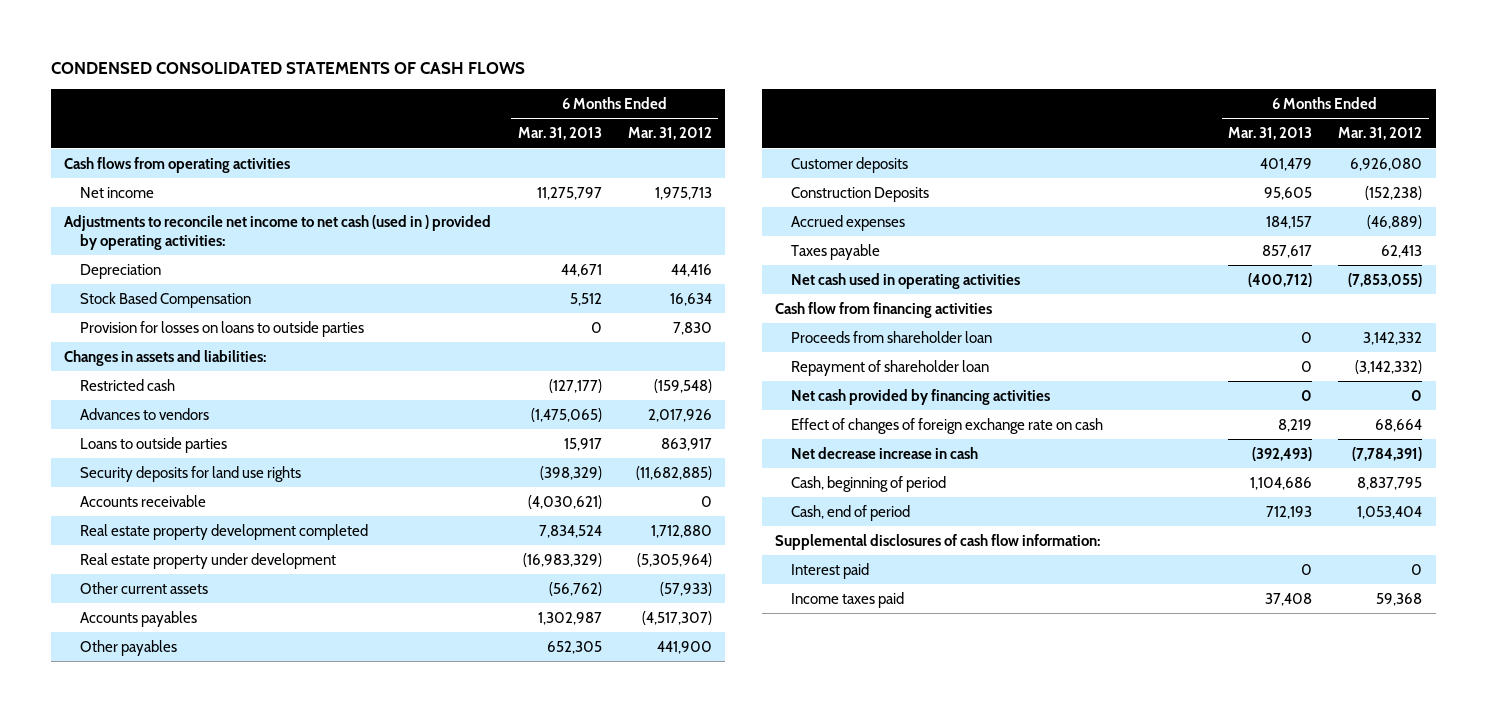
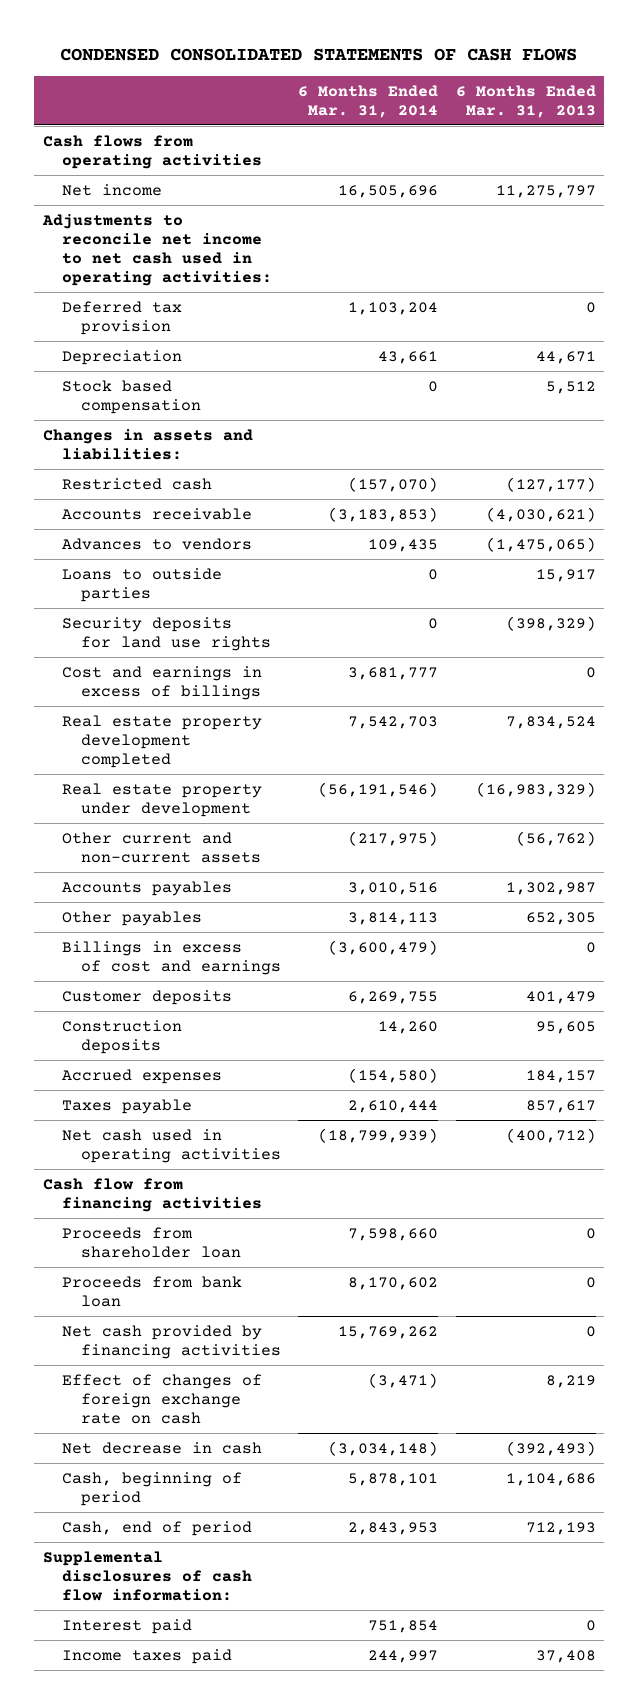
[627,127,712,141] Mar. 31, 2012 -> none
none -> [298,84,439,118] 6 Months Ended Mar. 31, 2014
[64,214,492,250] Adjustments to reconcile net income to net cash (used in ) provided by operating activities: -> [42,213,272,286] Adjustments to reconcile net income to net cash used in operating activities:
none -> [61,300,182,335] Deferred tax provision
[80,320,365,337] Provision for losses on loans to outside parties -> none
[80,291,252,308] Stock Based Compensation -> [61,379,201,414] Stock based compensation
[80,494,207,507] Accounts receivable -> [61,507,252,520] Accounts receivable
none -> [61,665,262,700] Cost and earnings in excess of billings
[80,581,209,594] Other current assets -> [61,831,261,863] Other current and non-current assets
none -> [61,940,281,975] Billings in excess of cost and earnings
[791,186,930,202] Construction Deposits -> [61,1019,182,1054] Construction deposits
[791,359,990,376] Repayment of shareholder loan -> none
none -> [61,1275,242,1307] Proceeds from bank loan
[791,446,979,459] Net decrease increase in cash -> [61,1441,262,1454] Net decrease in cash

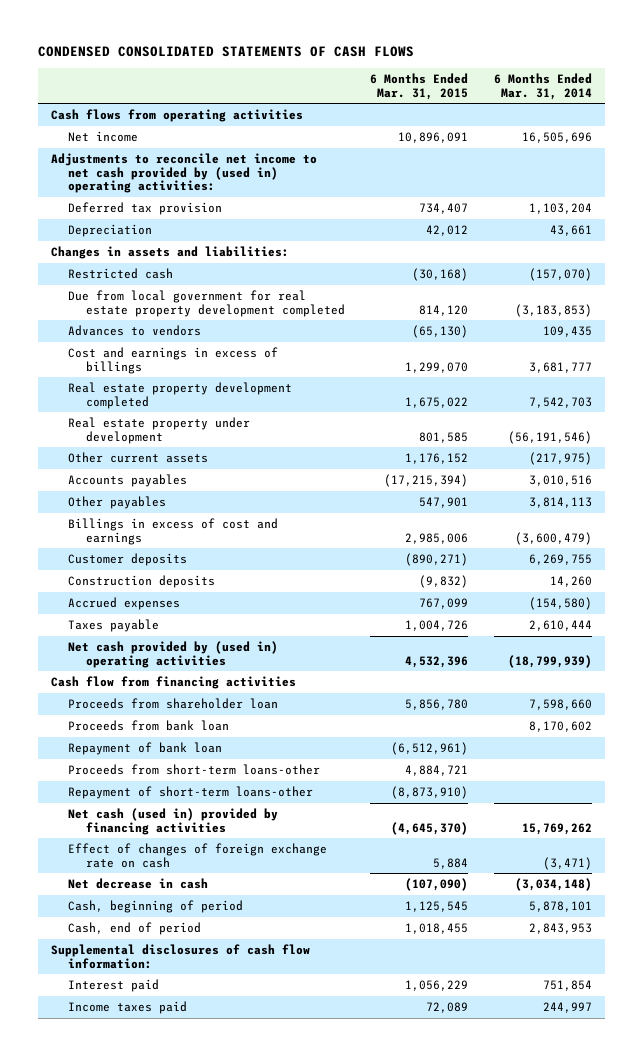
[455,84,596,118] 6 Months Ended Mar. 31, 2013 -> none
none -> [370,73,469,100] 6 Months Ended Mar. 31, 2015
[42,213,272,286] Adjustments to reconcile net income to net cash used in operating activities: -> [50,152,317,194] Adjustments to reconcile net income to net cash provided by (used in) operating activities:
[61,379,201,414] Stock based compensation -> none
[61,507,252,520] Accounts receivable -> [68,289,345,317] Due from local government for real estate property development completed
[61,567,222,602] Loans to outside parties -> none
[61,616,271,651] Security deposits for land use rights -> none
[61,831,261,863] Other current and non-current assets -> [68,451,209,463] Other current assets
[61,1128,281,1163] Net cash used in operating activities -> [68,640,279,668] Net cash provided by (used in) operating activities
none -> [68,741,223,755] Repayment of bank loan
none -> [68,763,321,775] Proceeds from short-term loans-other
none -> [68,785,314,799] Repayment of short-term loans-other
[61,1324,281,1359] Net cash provided by financing activities -> [68,807,279,835] Net cash (used in) provided by financing activities

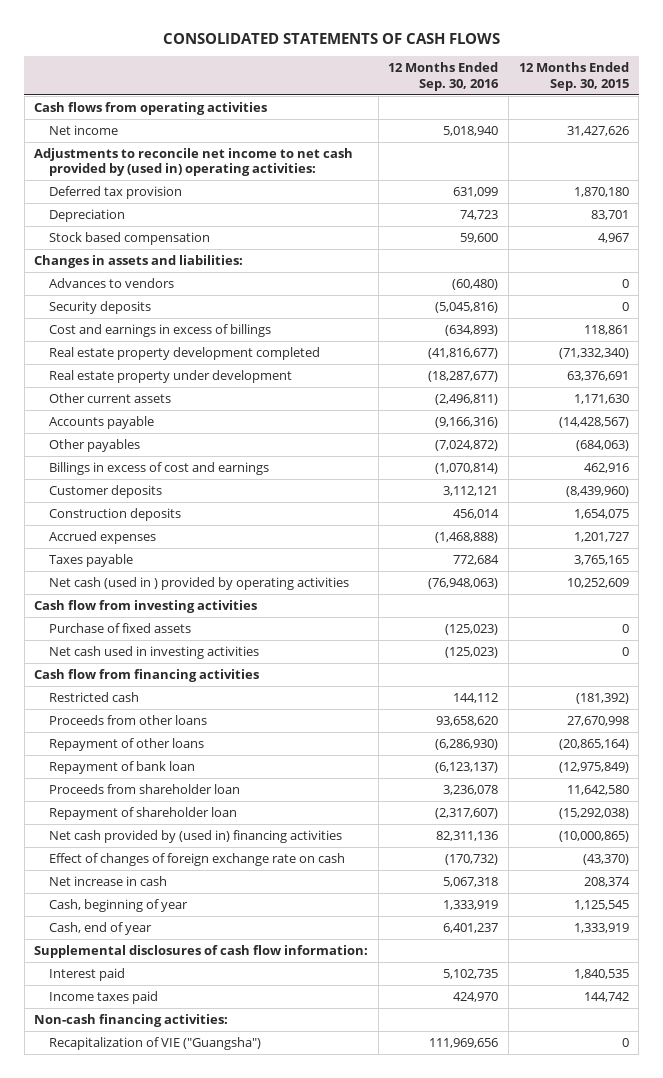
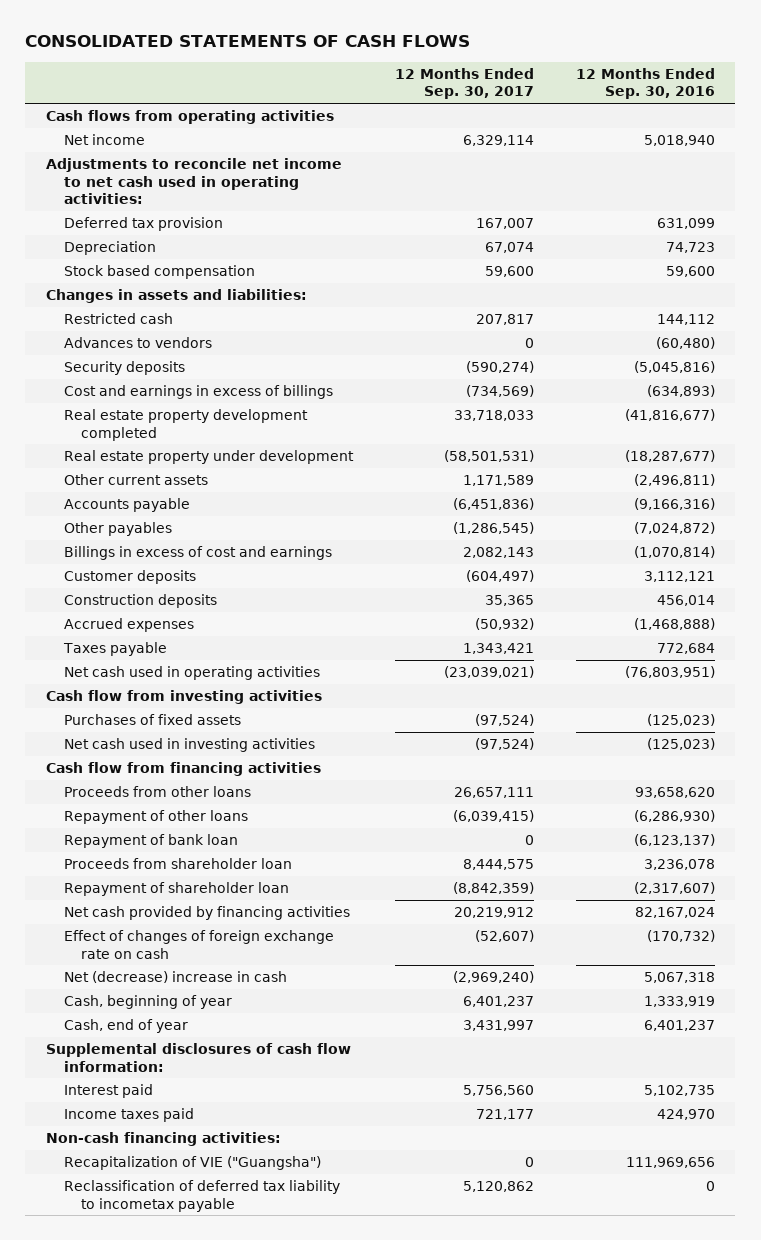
[518,62,629,91] 12 Months Ended Sep. 30, 2015 -> none
none -> [394,67,534,100] 12 Months Ended Sep. 30, 2017
[34,147,354,177] Adjustments to reconcile net income to net cash provided by (used in) operating activities: -> [46,158,343,205] Adjustments to reconcile net income to net cash used in operating activities:
[49,691,140,702] Restricted cash -> [63,313,173,325] Restricted cash
[49,576,350,590] Net cash (used in ) provided by operating activities -> [63,666,320,681] Net cash used in operating activities
[428,577,499,589] (76,948,063) -> [624,666,715,679] (76,803,951)
[49,622,192,633] Purchase of fixed assets -> [63,714,241,726] Purchases of fixed assets
[49,829,343,843] Net cash provided by (used in) financing activities -> [63,906,350,921] Net cash provided by financing activities
[436,830,499,841] 82,311,136 -> [634,907,715,919] 82,167,024
[49,875,168,886] Net increase in cash -> [63,971,287,984] Net (decrease) increase in cash
none -> [63,1180,340,1212] Reclassification of deferred tax liability to incometax payable

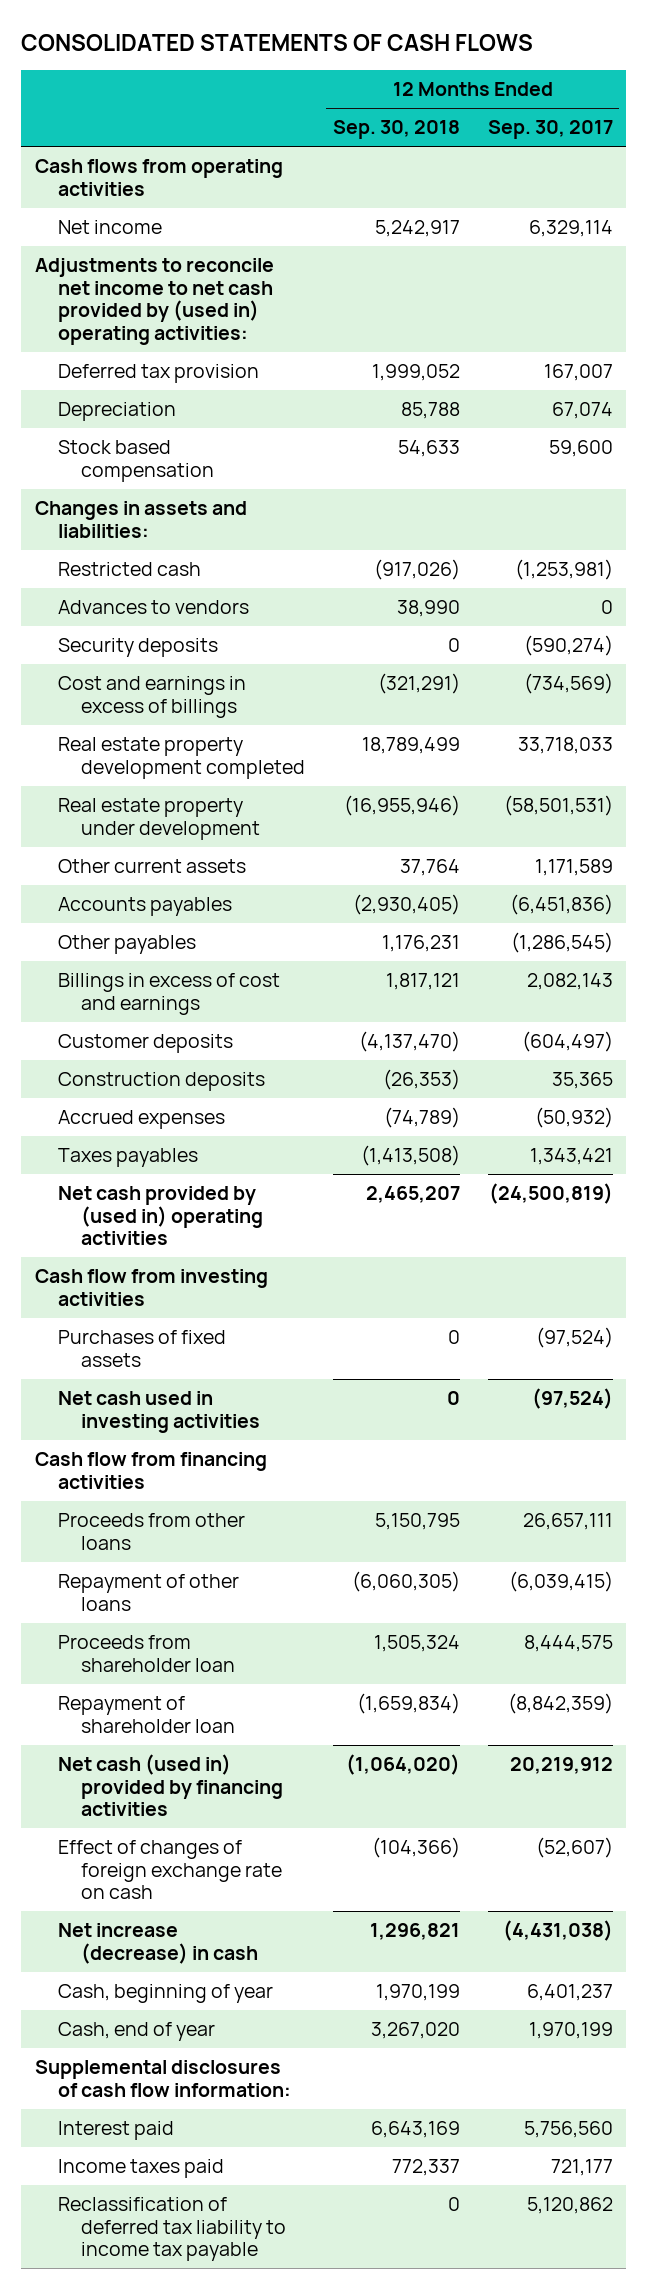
[575,67,715,100] 12 Months Ended Sep. 30, 2016 -> none
none -> [332,120,460,140] Sep. 30, 2018
[46,158,343,205] Adjustments to reconcile net income to net cash used in operating activities: -> [34,258,274,345] Adjustments to reconcile net income to net cash provided by (used in) operating activities:
[475,314,534,326] 207,817 -> [514,559,613,581] (1,253,981)
[63,498,190,513] Accounts payable -> [57,897,232,917] Accounts payables
[62,642,167,657] Taxes payable -> [57,1148,198,1168] Taxes payables
[63,666,320,681] Net cash used in operating activities -> [57,1186,264,1246] Net cash provided by (used in) operating activities
[443,666,534,679] (23,039,021) -> [488,1183,613,1205] (24,500,819)
[63,834,238,849] Repayment of bank loan -> none
[63,906,350,921] Net cash provided by financing activities -> [57,1754,284,1817] Net cash (used in) provided by financing activities
[63,971,287,984] Net (decrease) increase in cash -> [57,1923,259,1964] Net increase (decrease) in cash
[452,971,534,984] (2,969,240) -> [502,1920,613,1942] (4,431,038)
[462,1020,534,1032] 3,431,997 -> [528,2022,613,2040] 1,970,199
[46,1132,282,1147] Non-cash financing activities: -> none
[63,1156,321,1171] Recapitalization of VIE ("Guangsha") -> none
[63,1180,340,1212] Reclassification of deferred tax liability to incometax payable -> [57,2197,287,2262] Reclassification of deferred tax liability to income tax payable

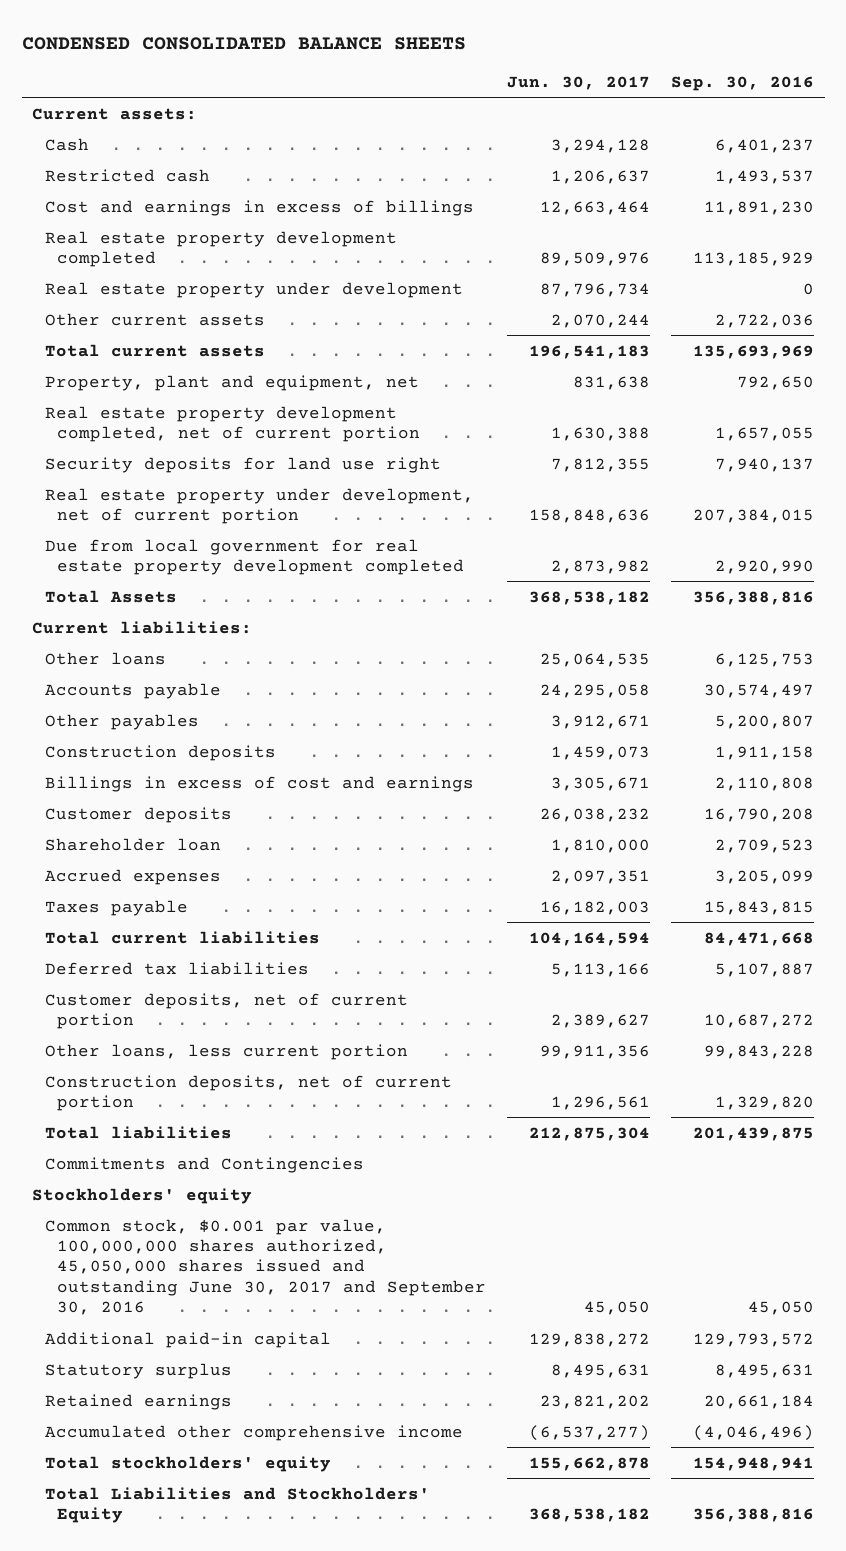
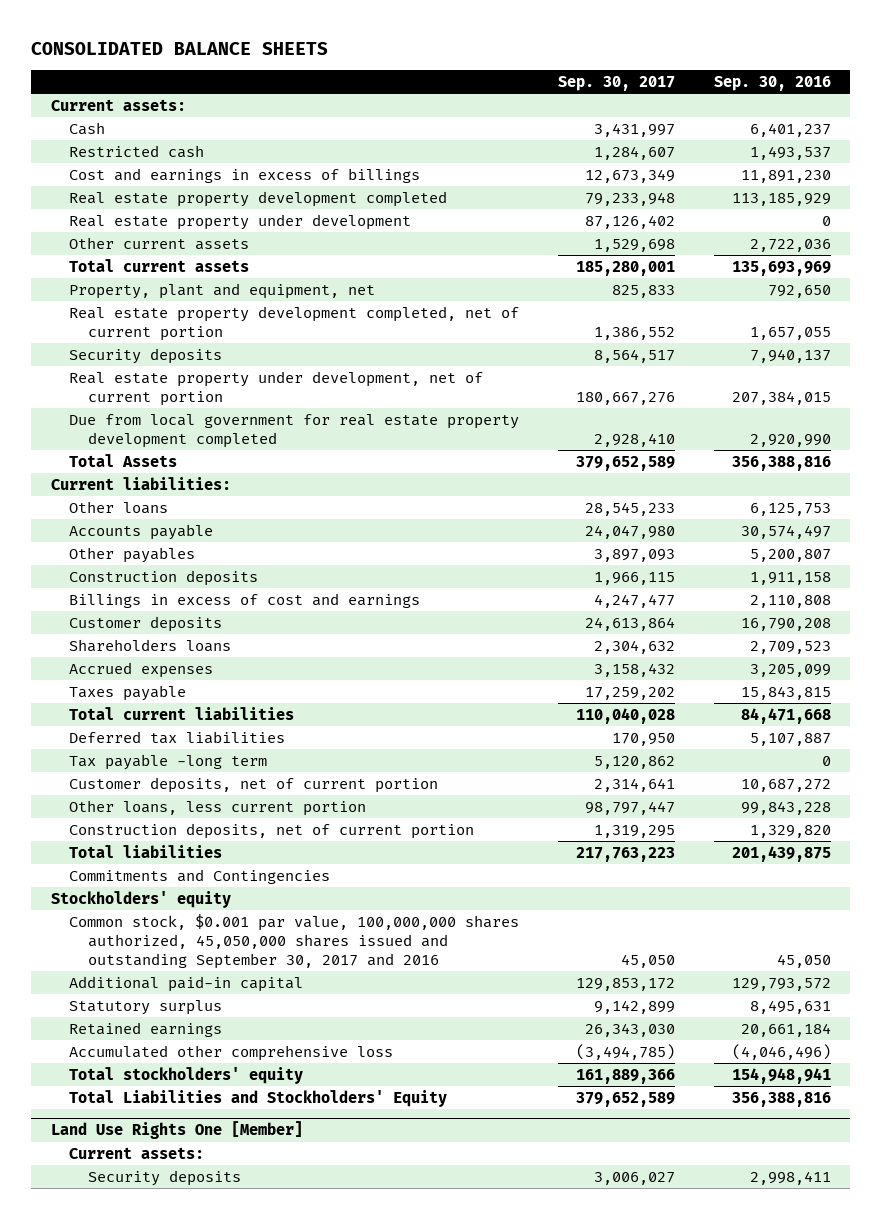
[21,36,466,50] CONDENSED CONSOLIDATED BALANCE SHEETS -> [31,41,329,55] CONSOLIDATED BALANCE SHEETS
[507,75,651,90] Jun. 30, 2017 -> none
none -> [558,76,676,92] Sep. 30, 2017
[44,456,441,473] Security deposits for land use right -> [69,347,223,364] Security deposits
[44,837,221,851] Shareholder loan -> [69,638,232,652] Shareholders loans
none -> [69,753,268,770] Tax payable -long term
[44,1218,486,1316] Common stock, $0.001 par value, 100,000,000 shares authorized, 45,050,000 shares issued and outstanding June 30, 2017 and September 30, 2016 -> [69,913,520,969] Common stock, $0.001 par value, 100,000,000 shares authorized, 45,050,000 shares issued and outstanding September 30, 2017 and 2016
[44,1424,463,1441] Accumulated other comprehensive income -> [69,1044,394,1061] Accumulated other comprehensive loss
none -> [50,1121,303,1140] Land Use Rights One [Member]
none -> [69,1146,205,1159] Current assets:
none -> [88,1169,242,1186] Security deposits

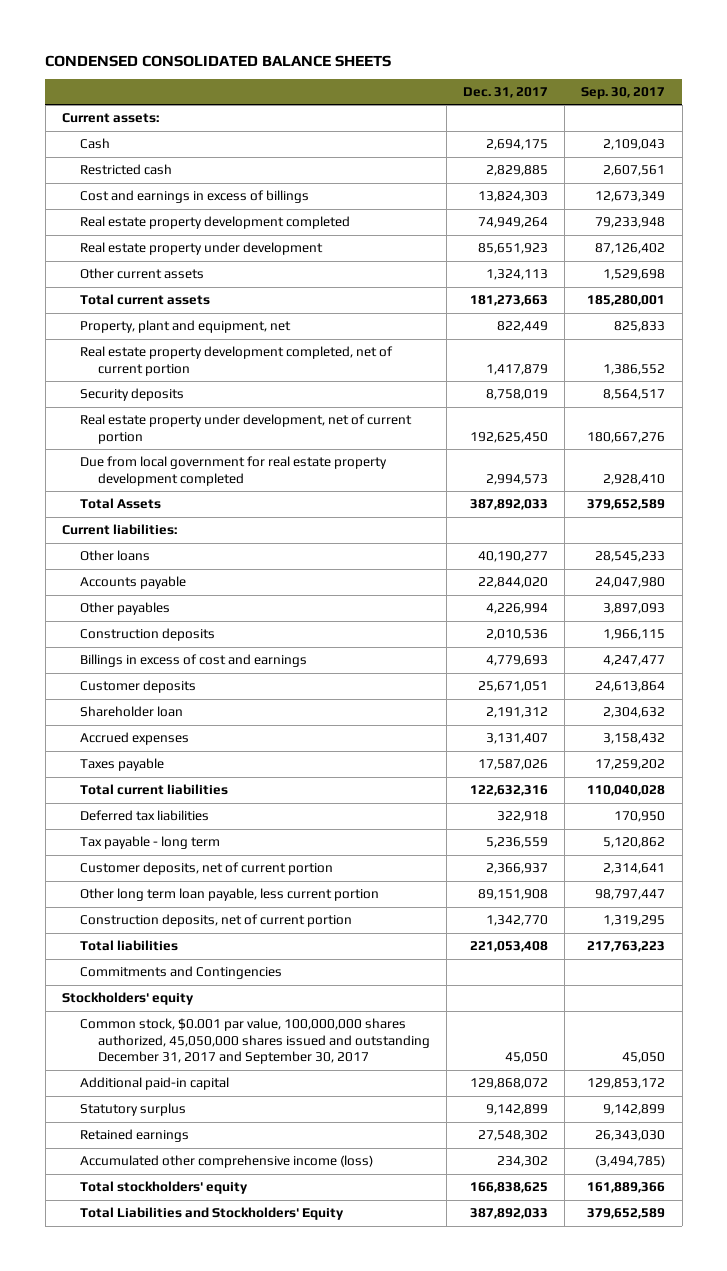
[31,41,329,55] CONSOLIDATED BALANCE SHEETS -> [45,54,392,67] CONDENSED CONSOLIDATED BALANCE SHEETS
[713,76,831,92] Sep. 30, 2016 -> none
none -> [463,87,549,99] Dec. 31, 2017
[594,122,676,137] 3,431,997 -> [603,139,666,151] 2,109,043
[594,145,676,160] 1,284,607 -> [603,165,666,177] 2,607,561
[69,638,232,652] Shareholders loans -> [79,706,183,718] Shareholder loan
[69,753,268,770] Tax payable -long term -> [79,836,220,850] Tax payable - long term
[69,799,367,816] Other loans, less current portion -> [79,888,379,902] Other long term loan payable, less current portion
[69,913,520,969] Common stock, $0.001 par value, 100,000,000 shares authorized, 45,050,000 shares issued and outstanding September 30, 2017 and 2016 -> [79,1018,430,1065] Common stock, $0.001 par value, 100,000,000 shares authorized, 45,050,000 shares issued and outstanding December 31, 2017 and September 30, 2017
[69,1044,394,1061] Accumulated other comprehensive loss -> [79,1155,373,1169] Accumulated other comprehensive income (loss)
[50,1121,303,1140] Land Use Rights One [Member] -> none
[69,1146,205,1159] Current assets: -> none
[88,1169,242,1186] Security deposits -> none

